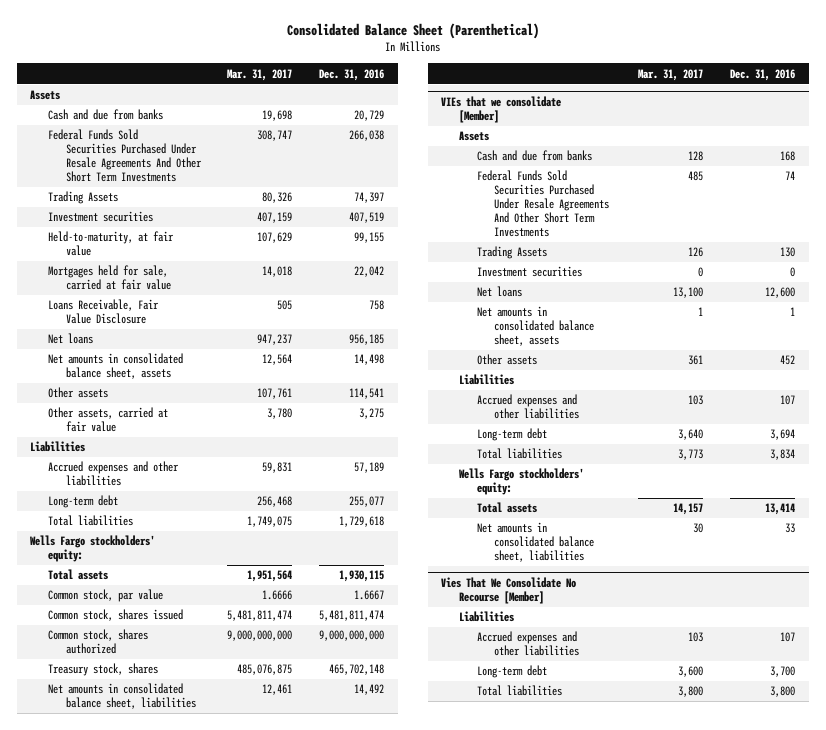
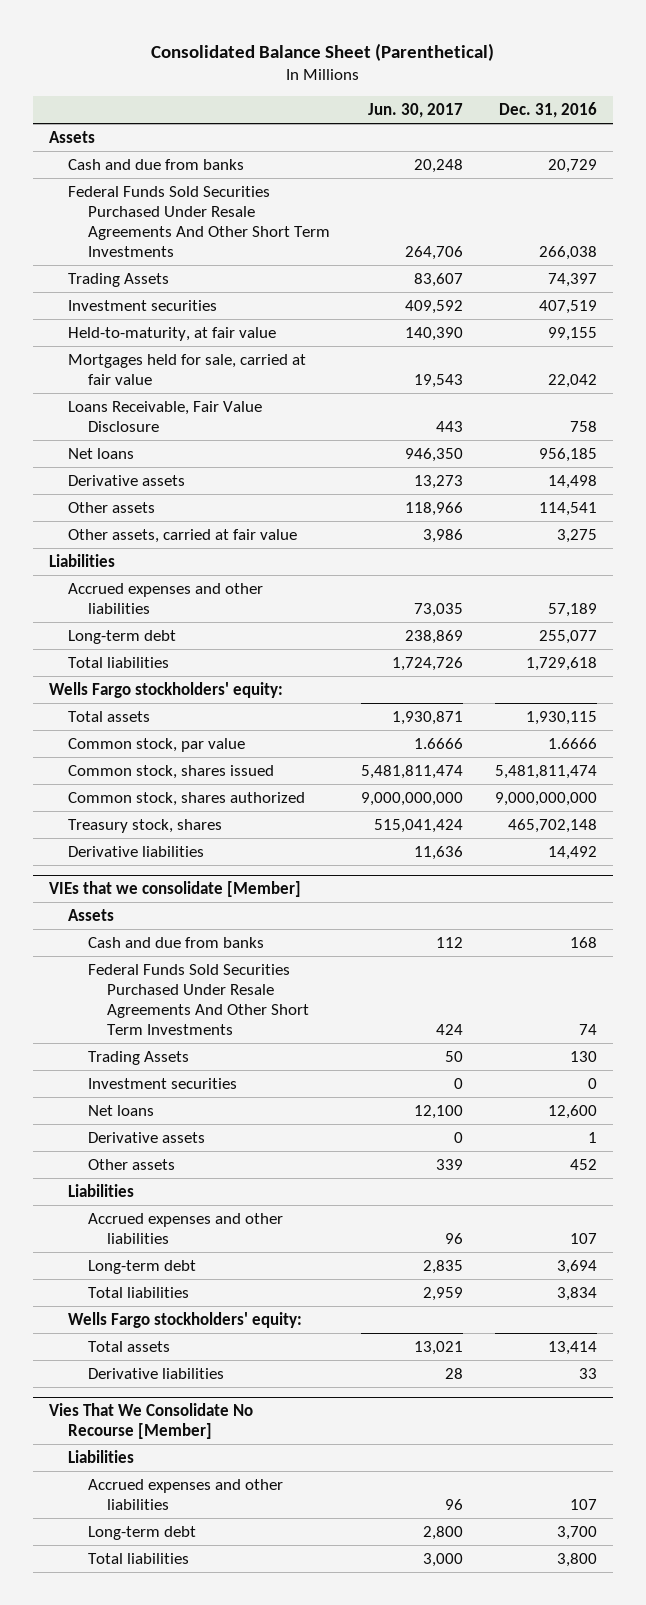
[227,68,293,81] Mar. 31, 2017 -> none
none -> [368,103,464,119] Jun. 30, 2017
[47,353,183,380] Net amounts in consolidated balance sheet, assets -> [68,474,186,486] Derivative assets
[354,590,385,601] 1.6667 -> [548,737,598,749] 1.6666
[47,683,196,710] Net amounts in consolidated balance sheet, liabilities -> [68,845,205,857] Derivative liabilities
[476,306,595,347] Net amounts in consolidated balance sheet, assets -> [87,1131,205,1143] Derivative assets
[476,522,595,563] Net amounts in consolidated balance sheet, liabilities -> [87,1367,224,1379] Derivative liabilities

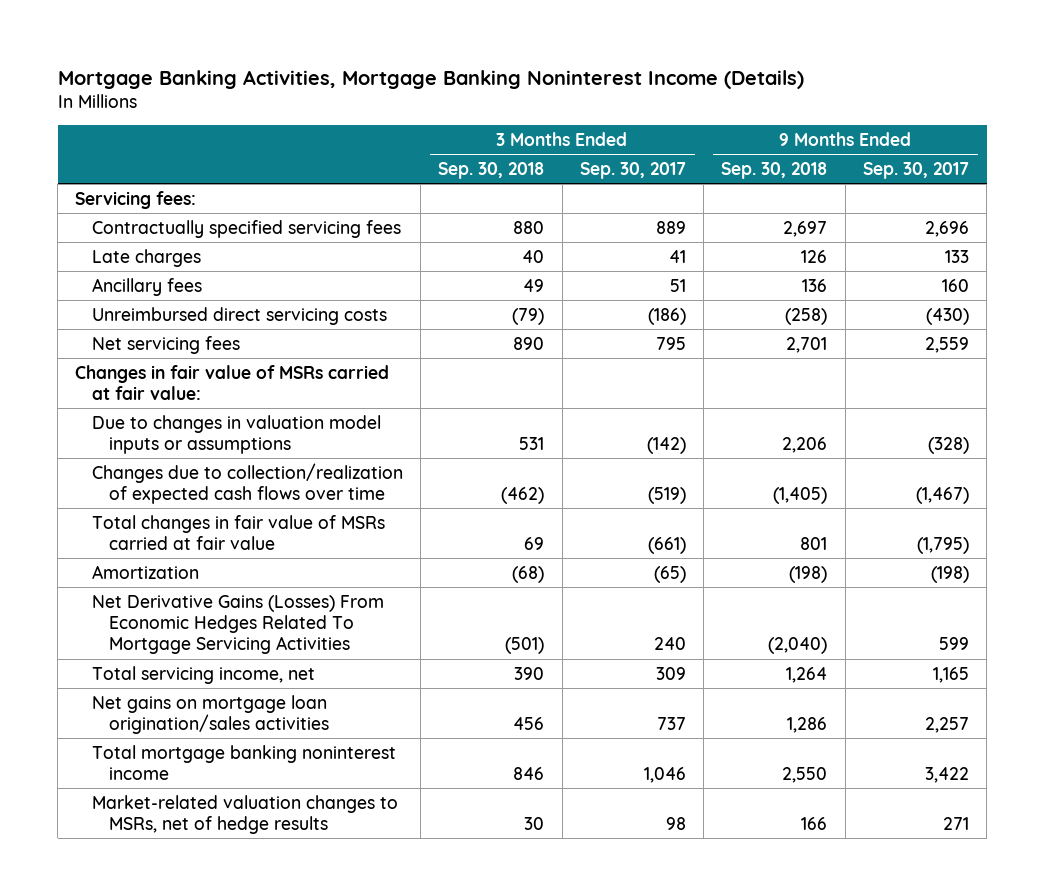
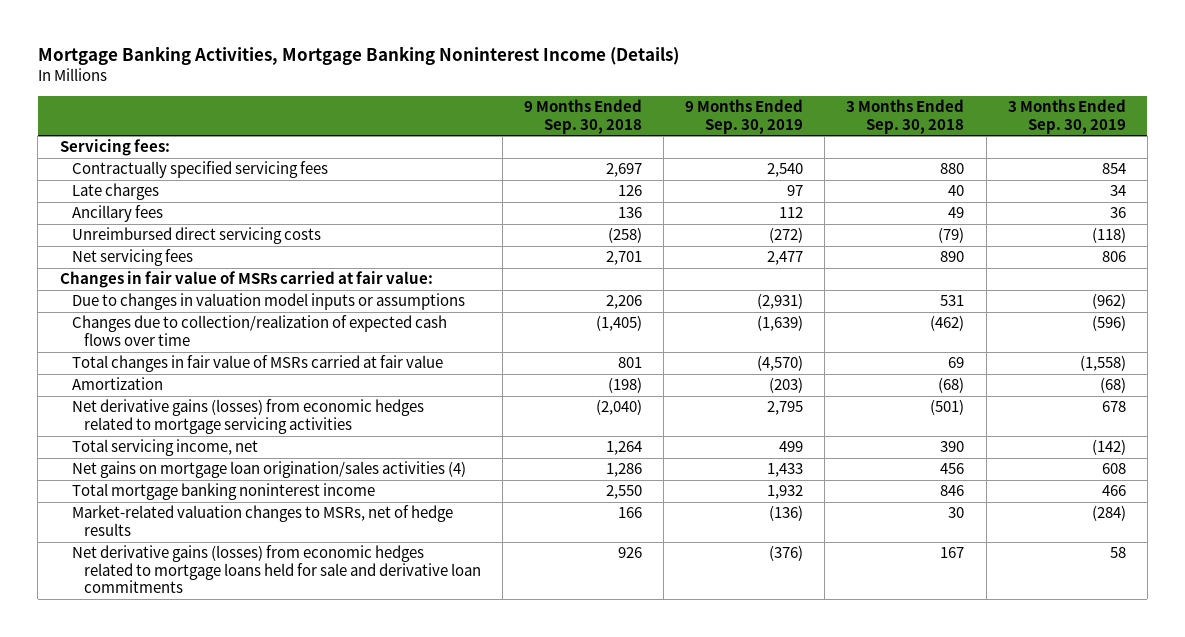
[579,161,686,179] Sep. 30, 2017 -> none
[862,161,969,179] Sep. 30, 2017 -> none
none -> [685,99,804,134] 9 Months Ended Sep. 30, 2019
none -> [1007,99,1126,134] 3 Months Ended Sep. 30, 2019
[92,594,385,655] Net Derivative Gains (Losses) From Economic Hedges Related To Mortgage Servicing Activities -> [71,399,424,434] Net derivative gains (losses) from economic hedges related to mortgage servicing activities
[92,694,329,734] Net gains on mortgage loan origination/sales activities -> [71,461,466,479] Net gains on mortgage loan origination/sales activities (4)
none -> [71,545,481,594] Net derivative gains (losses) from economic hedges related to mortgage loans held for sale and derivative loan commitments

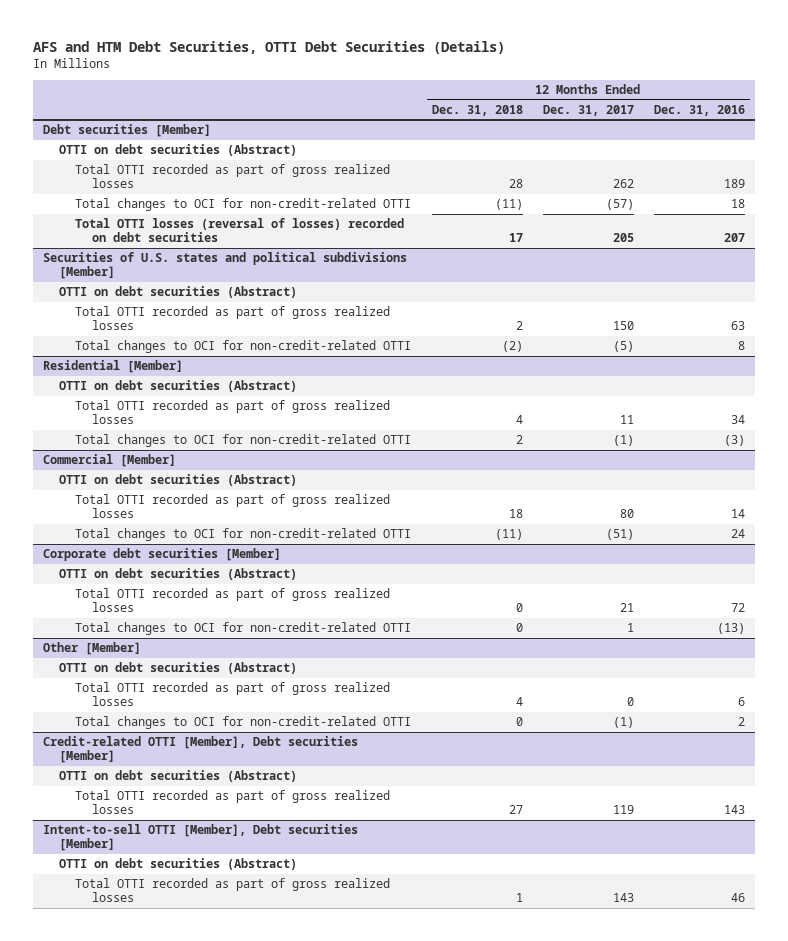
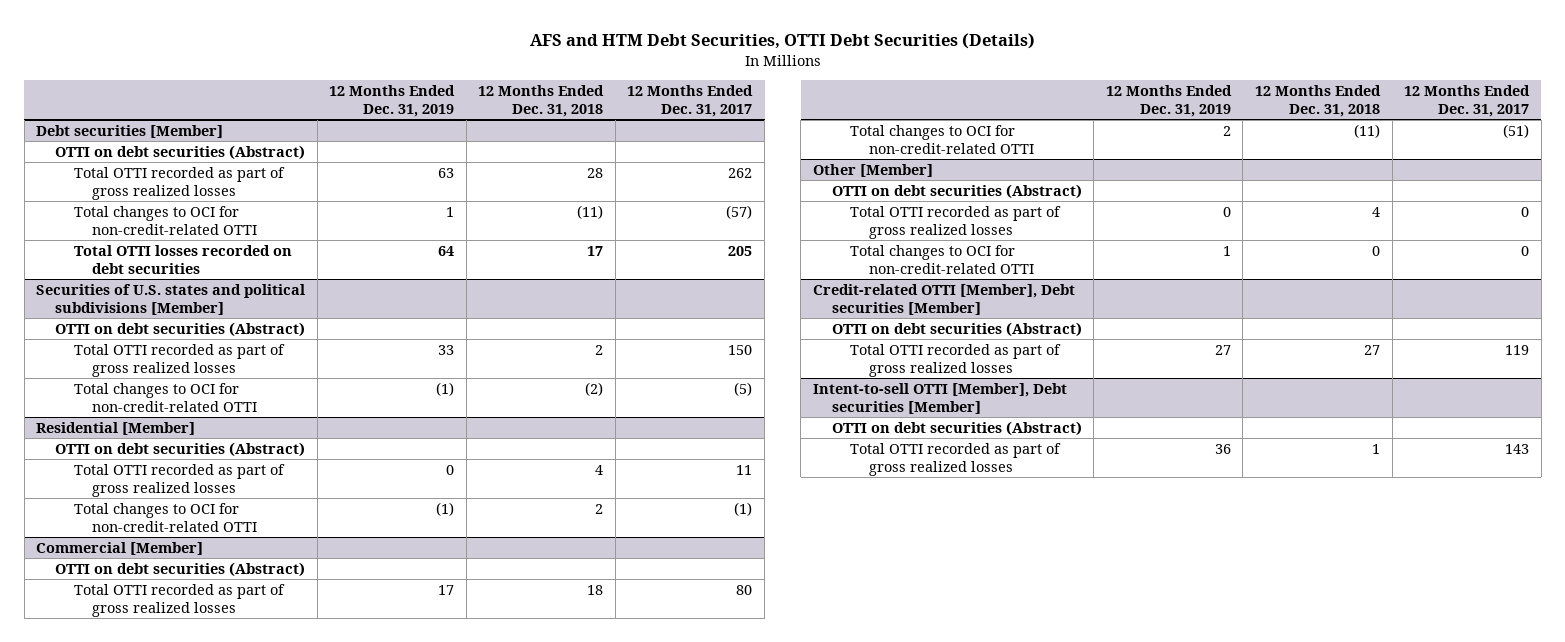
[654,104,746,116] Dec. 31, 2016 -> none
none -> [329,85,456,117] 12 Months Ended Dec. 31, 2019
[75,218,405,243] Total OTTI losses (reversal of losses) recorded on debt securities -> [73,244,292,274] Total OTTI losses recorded on debt securities
[43,548,282,562] Corporate debt securities [Member] -> none
[59,568,298,581] OTTI on debt securities (Abstract) -> none
[75,588,391,613] Total OTTI recorded as part of gross realized losses -> none
[75,622,412,636] Total changes to OCI for non-credit-related OTTI -> none
[612,717,634,729] (1) -> [1521,245,1530,256] 0

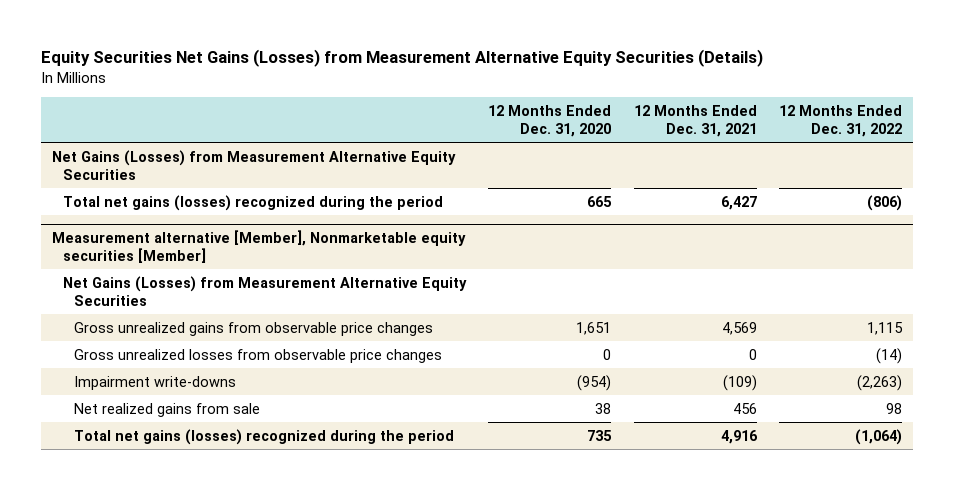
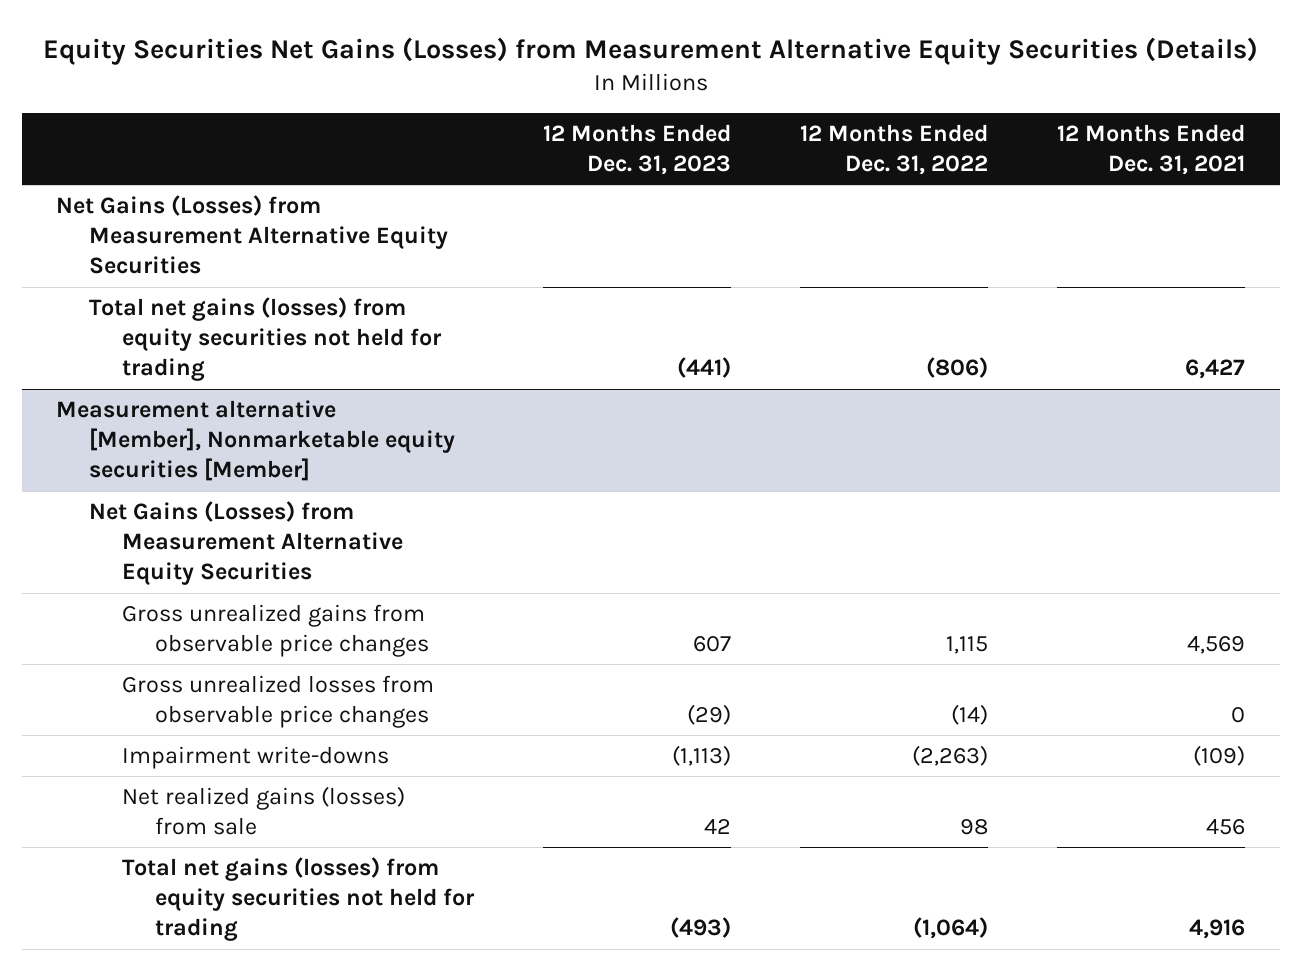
[488,104,612,138] 12 Months Ended Dec. 31, 2020 -> none
none -> [543,123,732,176] 12 Months Ended Dec. 31, 2023
[63,194,444,211] Total net gains (losses) recognized during the period -> [89,296,443,382] Total net gains (losses) from equity securities not held for trading
[74,402,261,417] Net realized gains from sale -> [122,785,406,836] Net realized gains (losses) from sale
[74,428,455,445] Total net gains (losses) recognized during the period -> [122,856,476,942] Total net gains (losses) from equity securities not held for trading

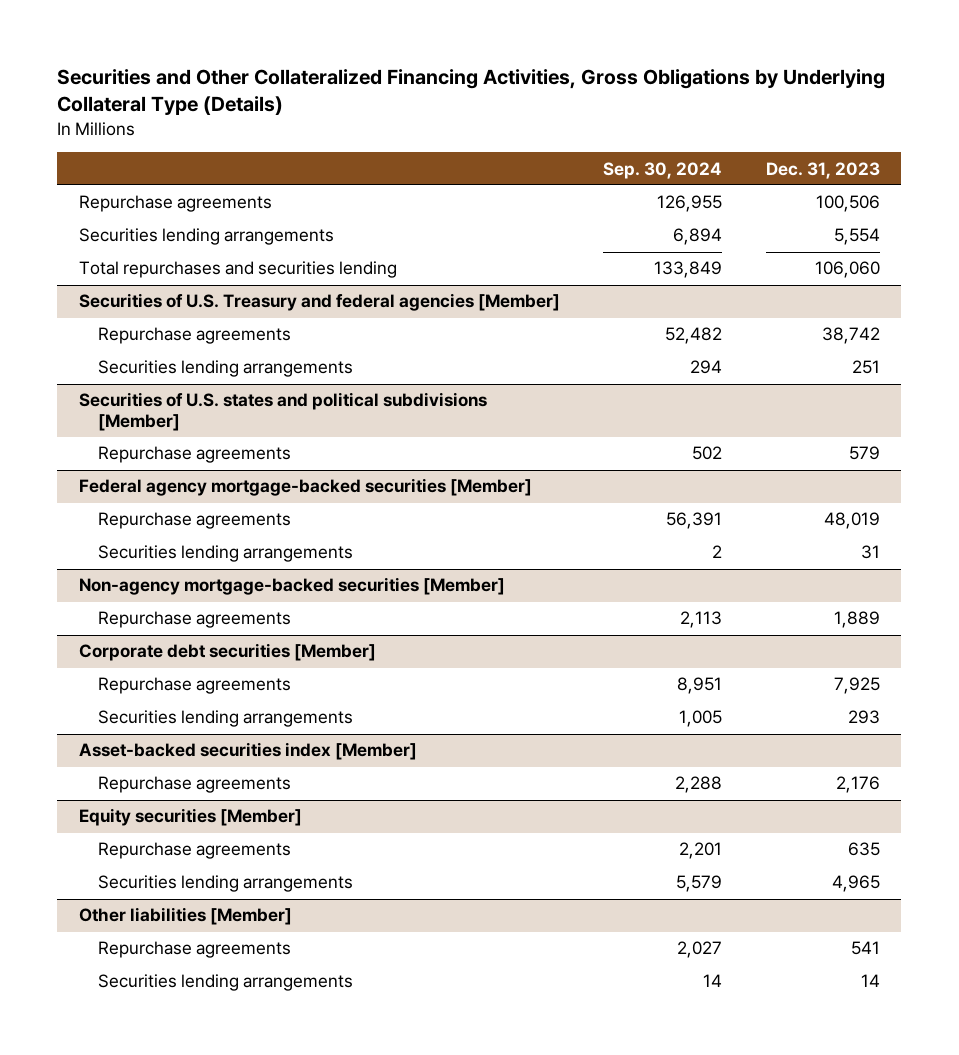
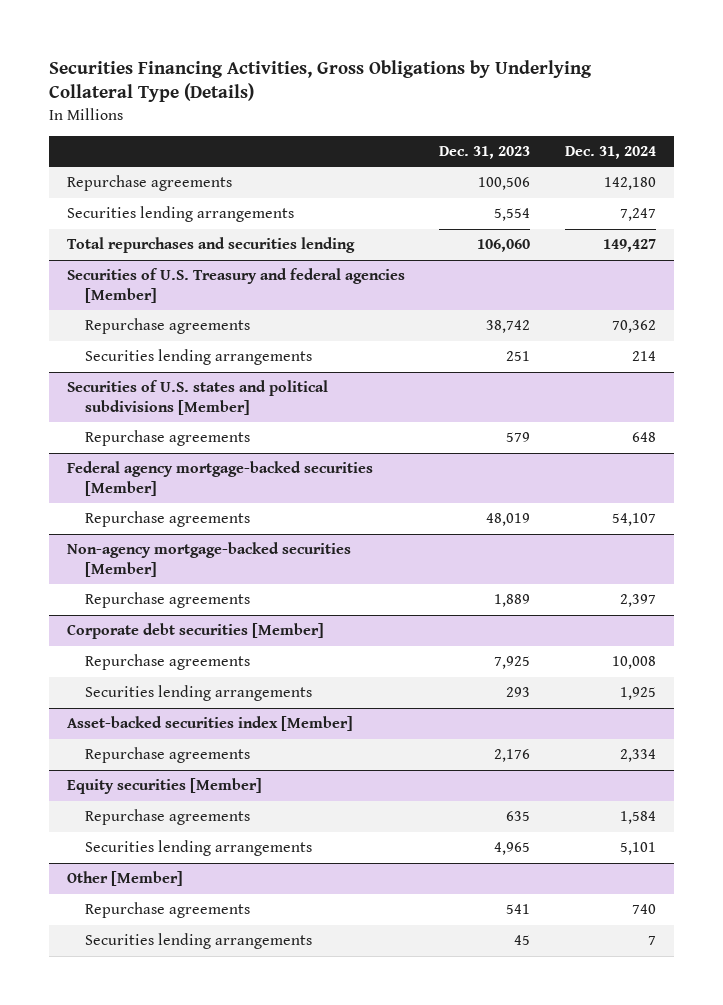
[57,69,886,116] Securities and Other Collateralized Financing Activities, Gross Obligations by Underlying Collateral Type (Details) -> [49,59,593,103] Securities Financing Activities, Gross Obligations by Underlying Collateral Type (Details)
[603,161,723,179] Sep. 30, 2024 -> none
none -> [565,146,657,160] Dec. 31, 2024
[98,545,354,563] Securities lending arrangements -> none
[78,907,292,926] Other liabilities [Member] -> [66,871,183,887] Other [Member]
[860,974,880,988] 14 -> [514,935,531,946] 45

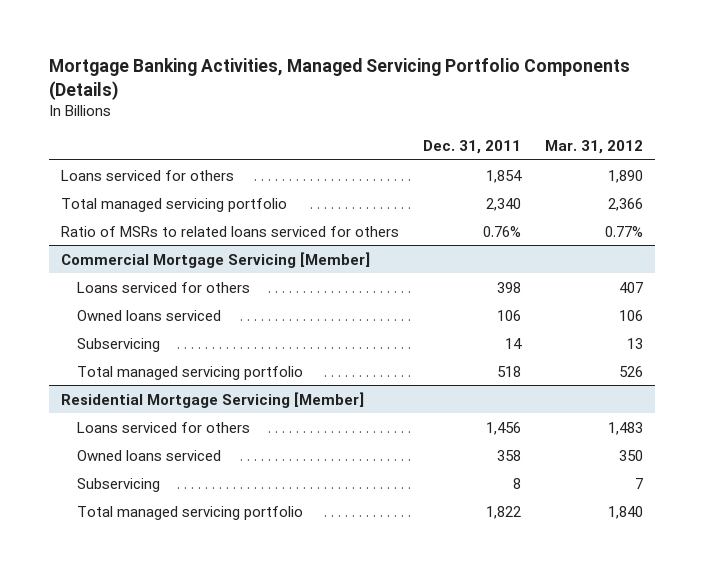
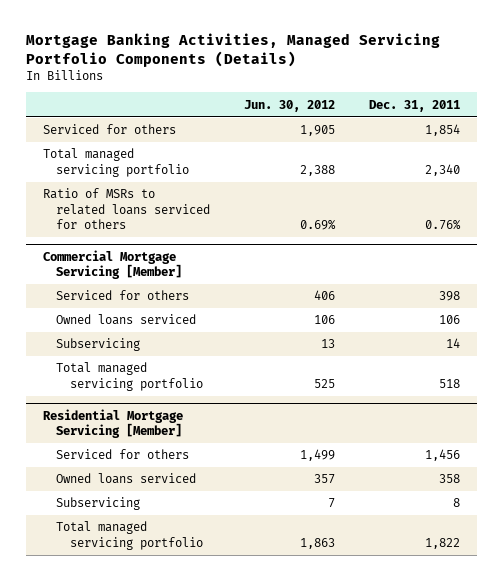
[544,139,643,154] Mar. 31, 2012 -> none
none -> [243,99,335,112] Jun. 30, 2012
[61,169,235,181] Loans serviced for others -> [42,124,176,135] Serviced for others
[77,281,251,293] Loans serviced for others -> [56,290,190,301] Serviced for others
[77,421,251,433] Loans serviced for others -> [56,449,190,460] Serviced for others

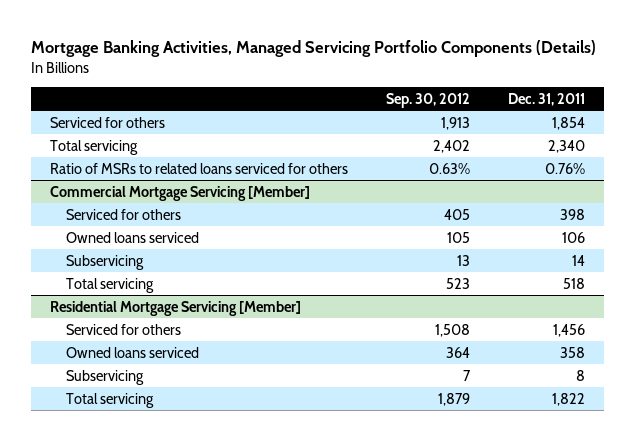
[243,99,335,112] Jun. 30, 2012 -> none
none -> [385,93,470,109] Sep. 30, 2012
[42,148,190,177] Total managed servicing portfolio -> [49,139,138,155] Total servicing
[56,362,203,391] Total managed servicing portfolio -> [65,277,154,293] Total servicing
[56,521,203,550] Total managed servicing portfolio -> [65,392,154,408] Total servicing

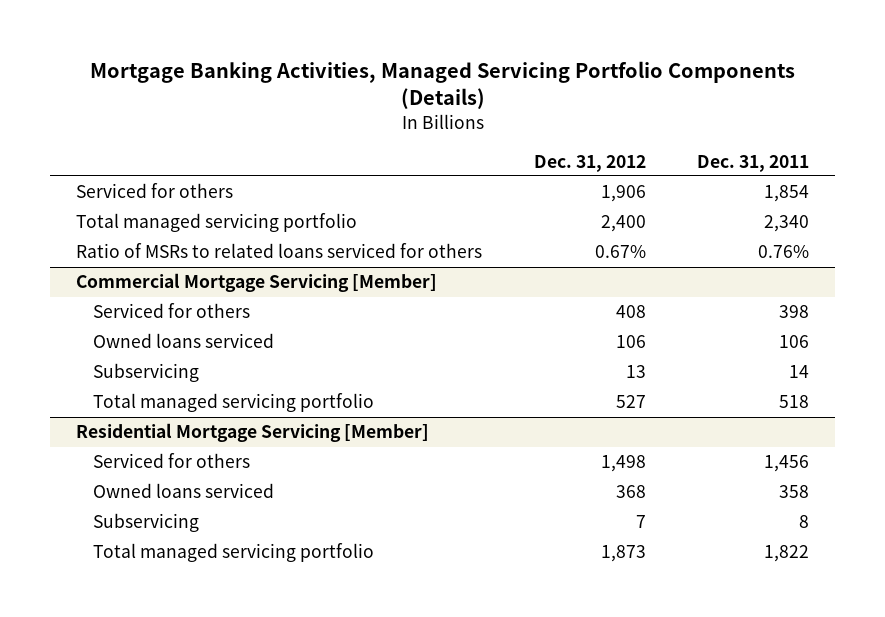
[385,93,470,109] Sep. 30, 2012 -> none
none -> [533,154,646,172] Dec. 31, 2012
[49,139,138,155] Total servicing -> [76,213,358,233] Total managed servicing portfolio
[65,277,154,293] Total servicing -> [92,393,374,413] Total managed servicing portfolio
[65,392,154,408] Total servicing -> [92,543,374,563] Total managed servicing portfolio

